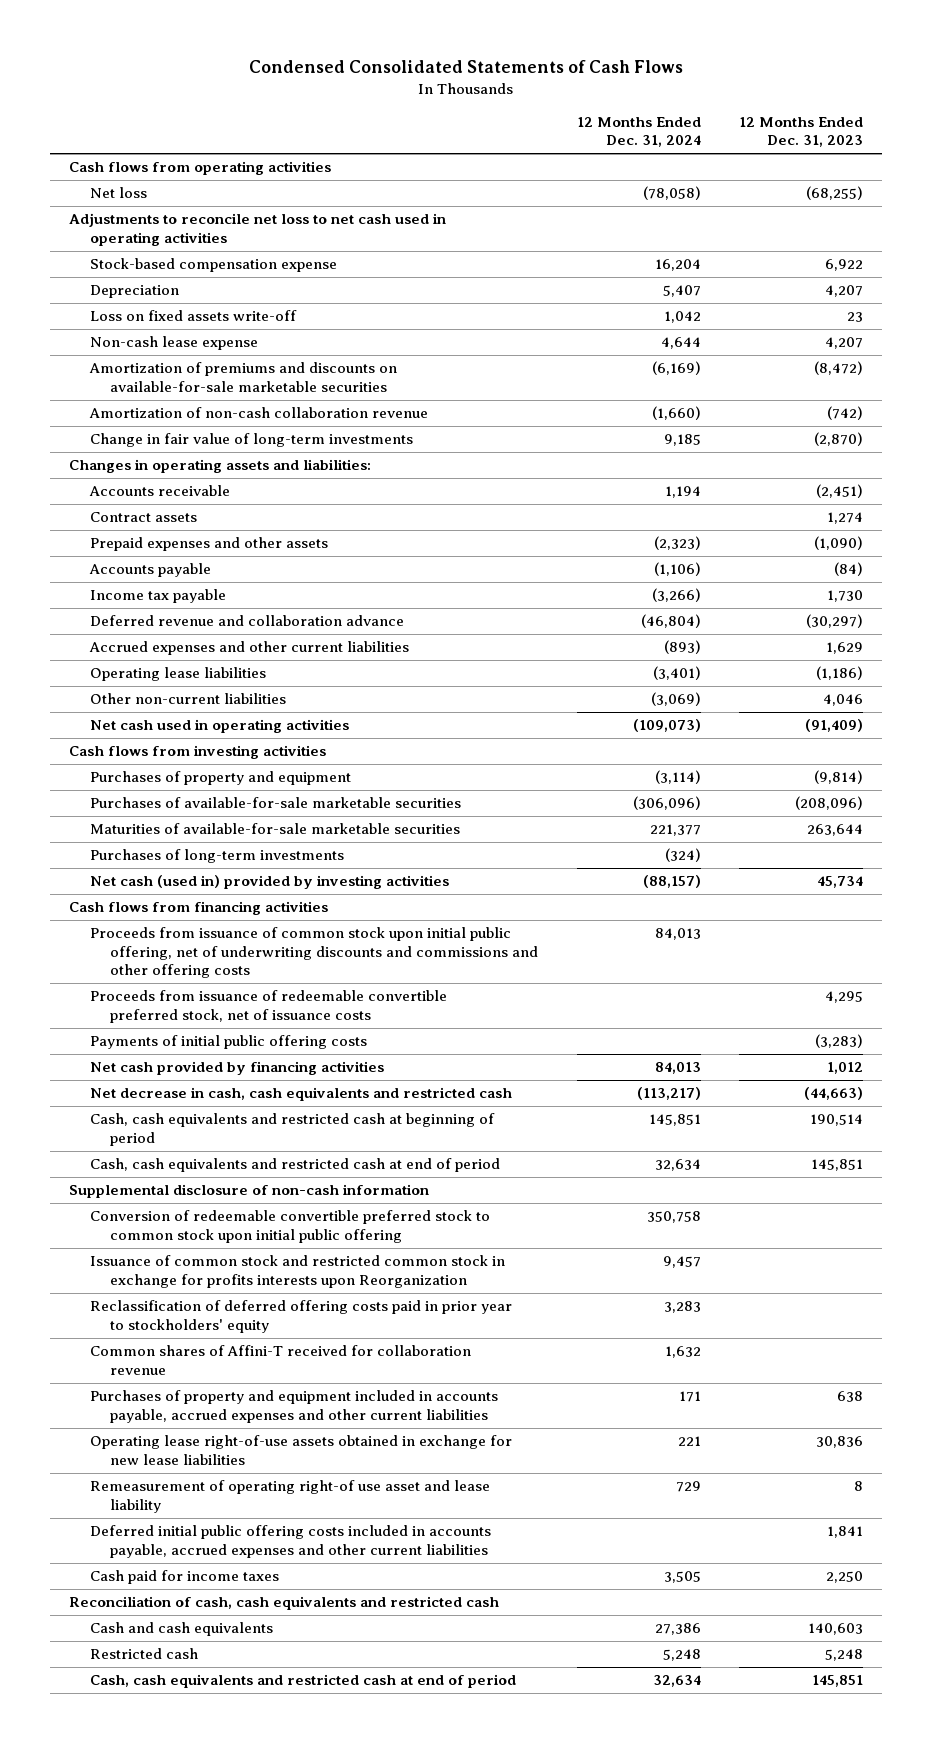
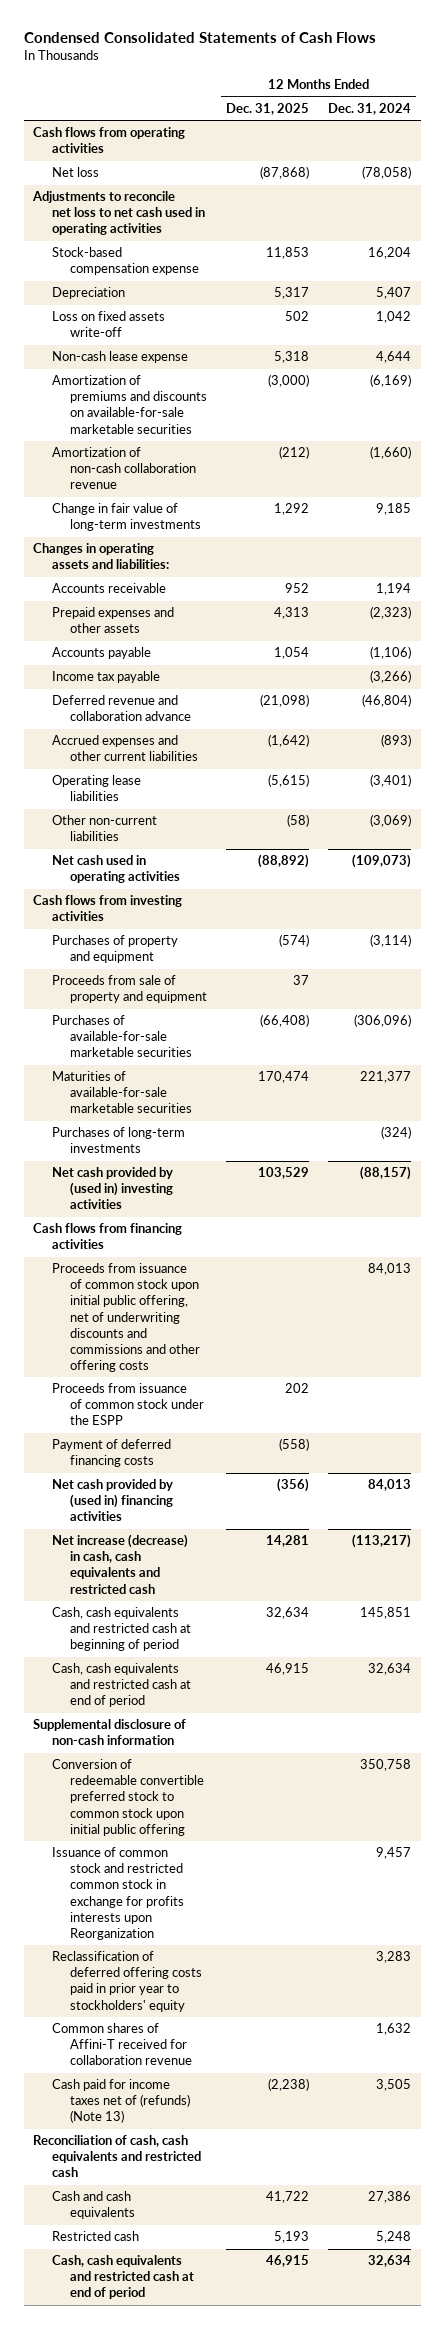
[739,116,864,148] 12 Months Ended Dec. 31, 2023 -> none
none -> [226,103,310,116] Dec. 31, 2025
[89,512,197,523] Contract assets -> none
none -> [51,975,208,1004] Proceeds from sale of property and equipment
[89,875,449,890] Net cash (used in) provided by investing activities -> [51,1167,174,1210] Net cash provided by (used in) investing activities
[89,1035,367,1050] Payments of initial public offering costs -> none
[89,990,447,1023] Proceeds from issuance of redeemable convertible preferred stock, net of issuance costs -> [51,1383,205,1426] Proceeds from issuance of common stock under the ESPP
none -> [51,1439,171,1468] Payment of deferred financing costs
[89,1061,384,1076] Net cash provided by financing activities -> [51,1479,174,1522] Net cash provided by (used in) financing activities
[89,1087,512,1102] Net decrease in cash, cash equivalents and restricted cash -> [51,1534,188,1594] Net increase (decrease) in cash, cash equivalents and restricted cash
[89,1390,498,1423] Purchases of property and equipment included in accounts payable, accrued expenses and other current liabilities -> none
[89,1435,512,1465] Operating lease right-of-use assets obtained in exchange for new lease liabilities -> none
[89,1480,490,1513] Remeasurement of operating right-of use asset and lease liability -> none
[89,1525,491,1558] Deferred initial public offering costs included in accounts payable, accrued expenses and other current liabilities -> none
[89,1570,279,1585] Cash paid for income taxes -> [51,2079,191,2124] Cash paid for income taxes net of (refunds) (Note 13)

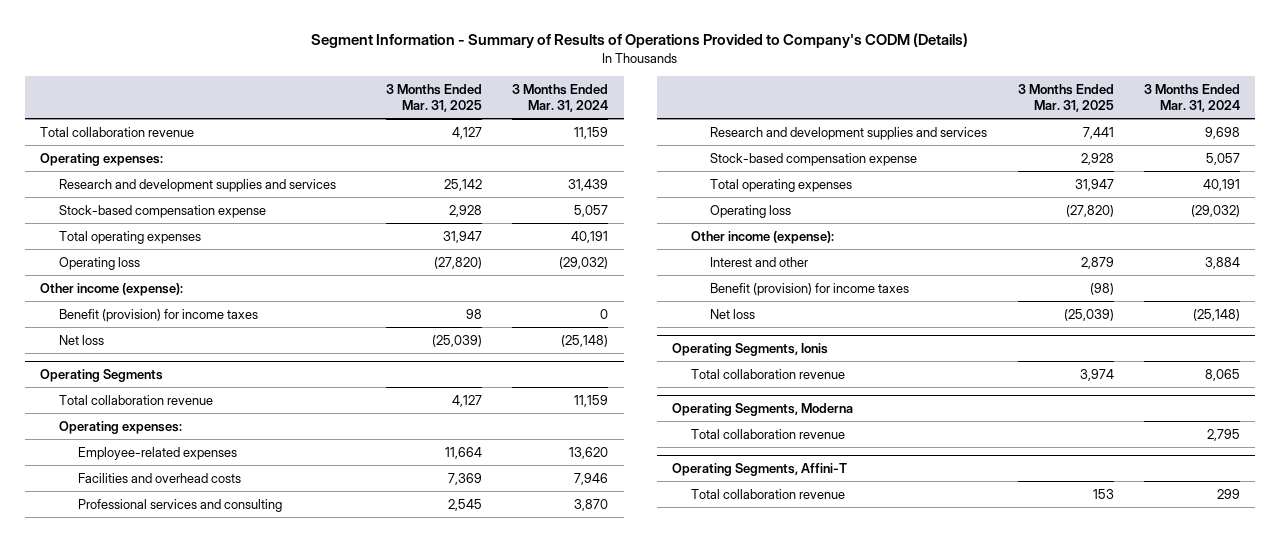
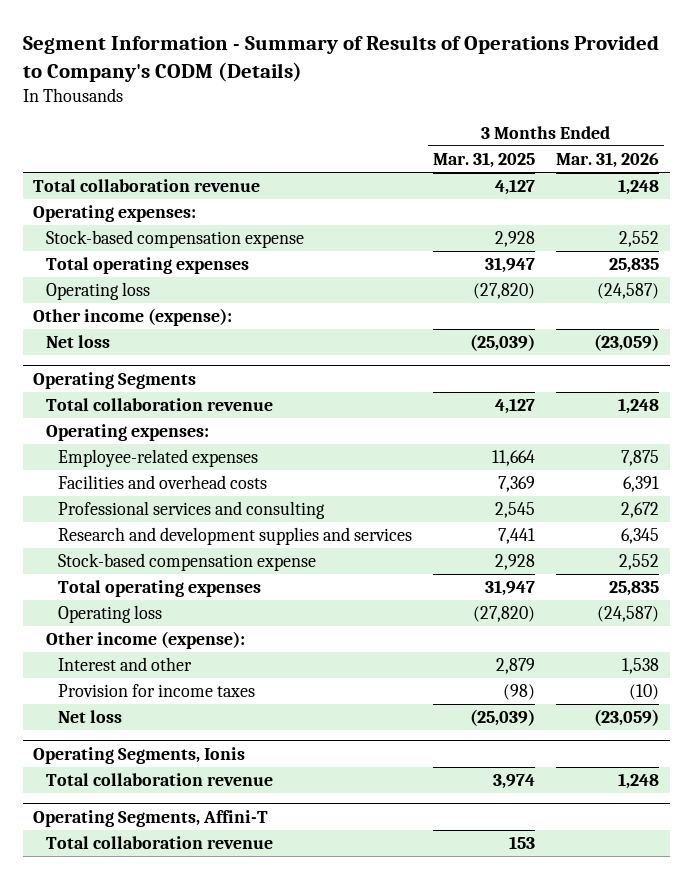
[512,83,609,113] 3 Months Ended Mar. 31, 2024 -> none
none -> [556,152,660,169] Mar. 31, 2026
[59,178,337,192] Research and development supplies and services -> none
[59,308,259,322] Benefit (provision) for income taxes -> none
[710,282,910,296] Benefit (provision) for income taxes -> [58,684,256,698] Provision for income taxes
[671,402,853,416] Operating Segments, Moderna -> none
[690,428,845,439] Total collaboration revenue -> none

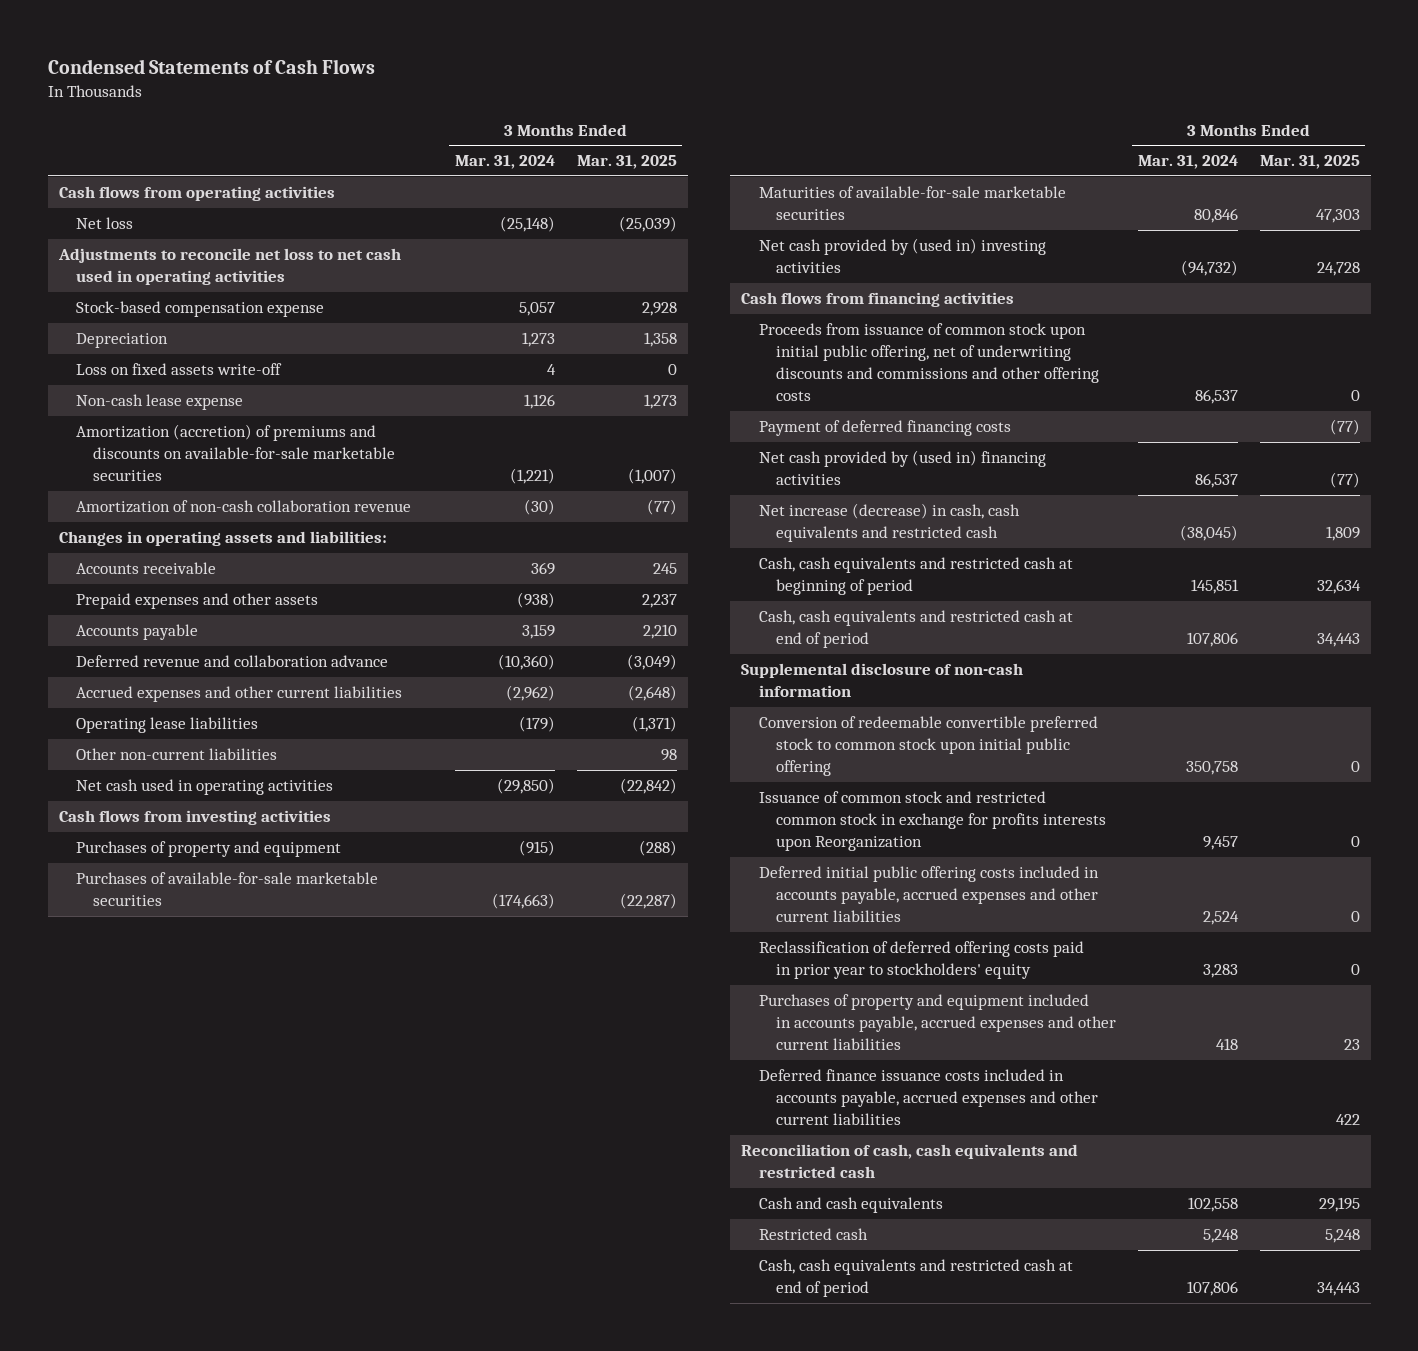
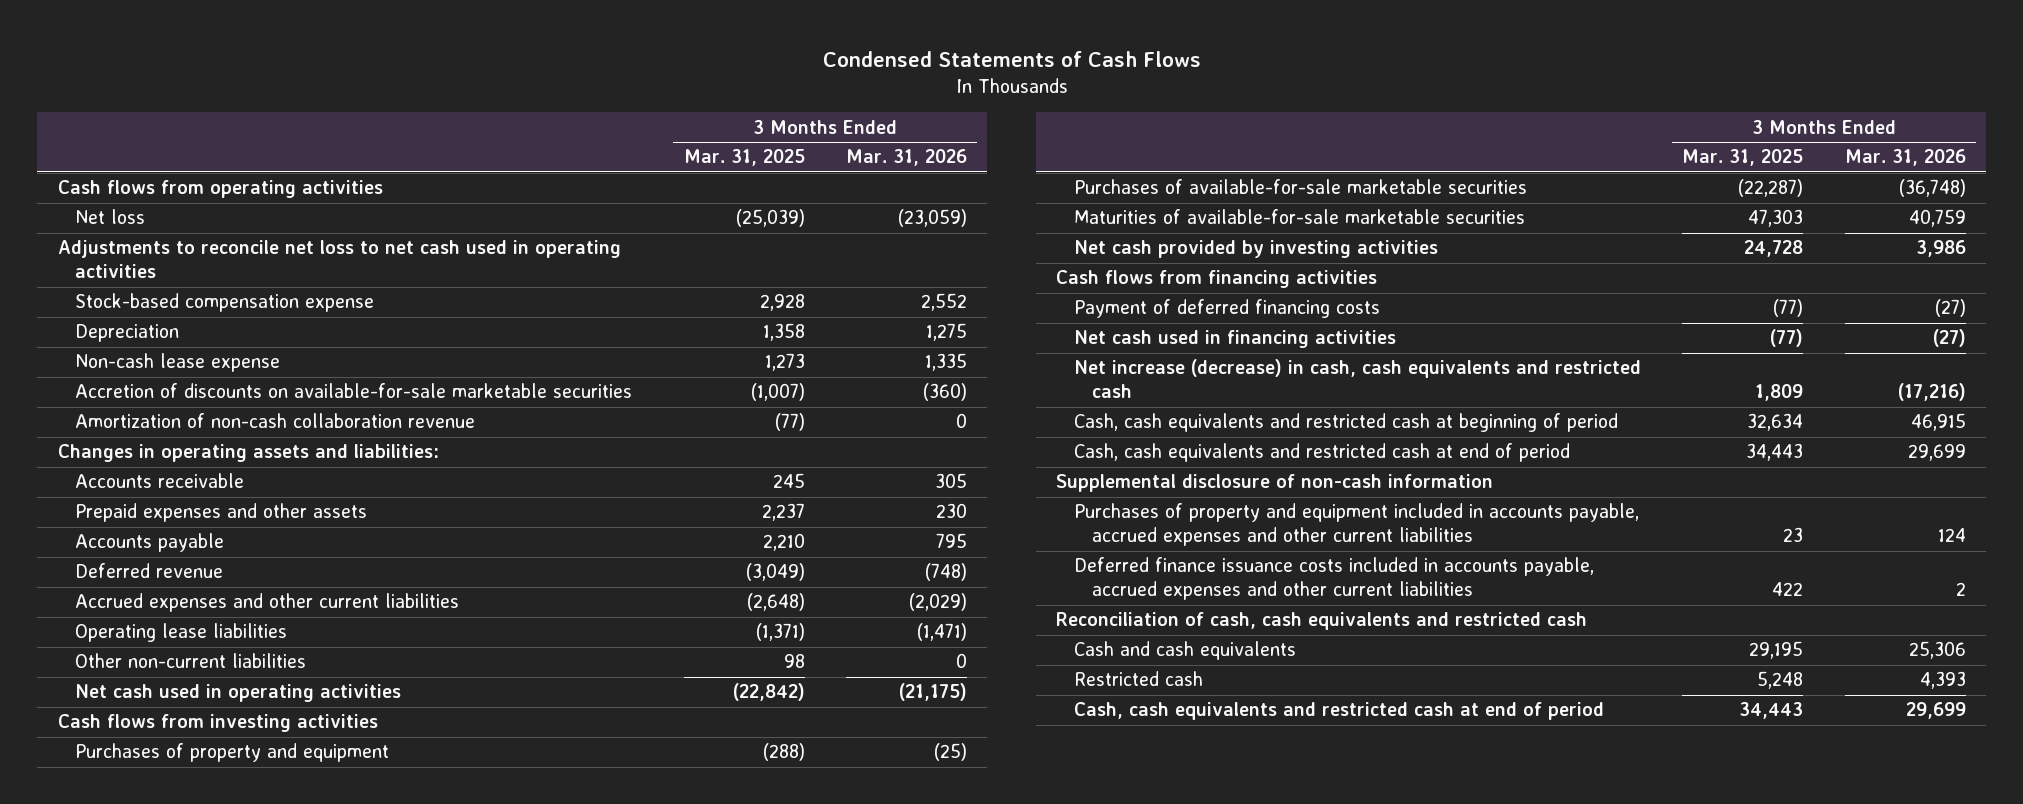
[454,155,555,170] Mar. 31, 2024 -> none
none -> [845,149,967,167] Mar. 31, 2026
[75,363,282,376] Loss on fixed assets write-off -> none
[75,424,395,482] Amortization (accretion) of premiums and discounts on available-for-sale marketable securities -> [75,383,633,399] Accretion of discounts on available-for-sale marketable securities
[75,655,388,668] Deferred revenue and collaboration advance -> [75,563,224,579] Deferred revenue
[758,238,1046,274] Net cash provided by (used in) investing activities -> [1074,240,1439,259] Net cash provided by investing activities
[758,323,1099,402] Proceeds from issuance of common stock upon initial public offering, net of underwriting discounts and commissions and other offering costs -> none
[758,450,1046,486] Net cash provided by (used in) financing activities -> [1074,330,1397,349] Net cash used in financing activities
[758,716,1098,777] Conversion of redeemable convertible preferred stock to common stock upon initial public offering -> none
[758,791,1106,852] Issuance of common stock and restricted common stock in exchange for profits interests upon Reorganization -> none
[758,866,1099,923] Deferred initial public offering costs included in accounts payable, accrued expenses and other current liabilities -> none
[758,941,1084,980] Reclassification of deferred offering costs paid in prior year to stockholders' equity -> none

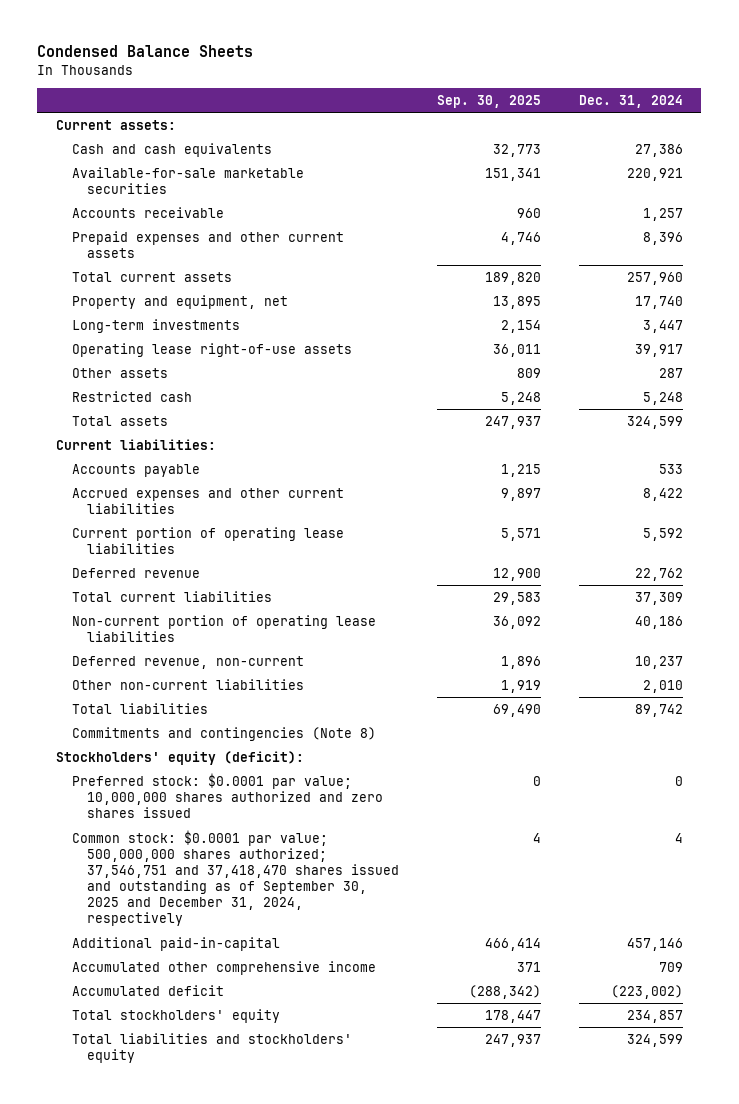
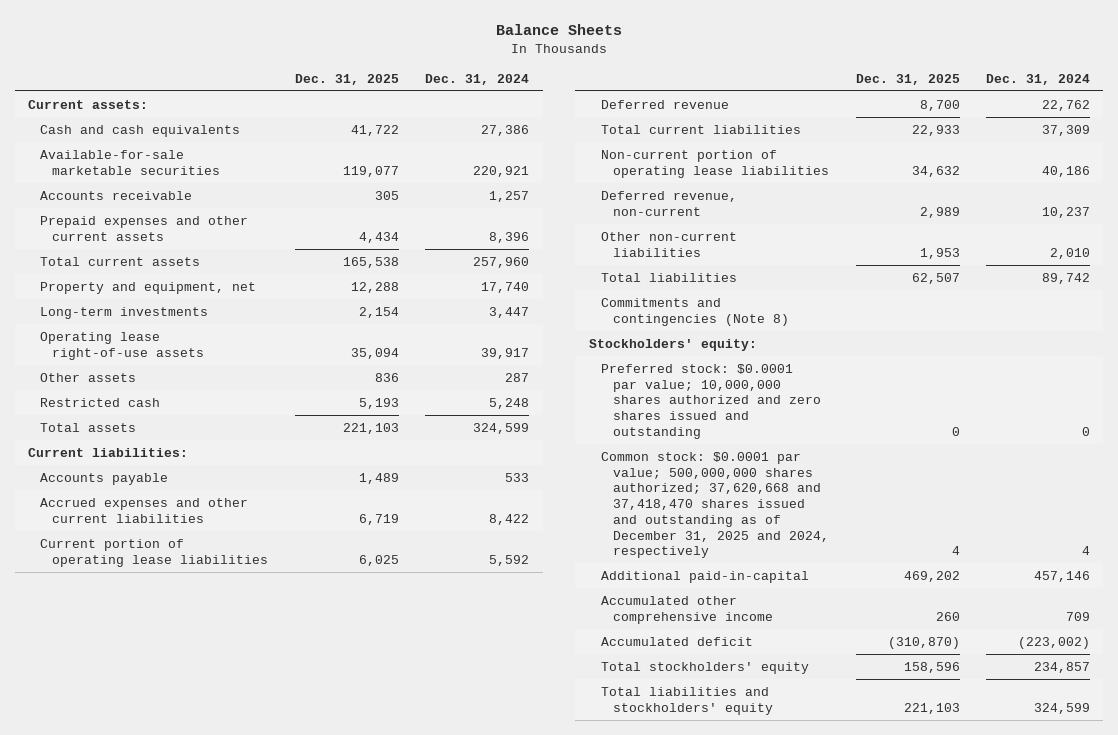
[37,45,254,58] Condensed Balance Sheets -> [496,24,623,36] Balance Sheets
[436,94,541,108] Sep. 30, 2025 -> none
none -> [294,73,399,85] Dec. 31, 2025
[56,750,305,765] Stockholders' equity (deficit): -> [588,338,757,351] Stockholders' equity:
[71,772,383,819] Preferred stock: $0.0001 par value; 10,000,000 shares authorized and zero shares issued -> [600,363,822,439] Preferred stock: $0.0001 par value; 10,000,000 shares authorized and zero shares issued and outstanding
[71,829,399,927] Common stock: $0.0001 par value; 500,000,000 shares authorized; 37,546,751 and 37,418,470 shares issued and outstanding as of September 30, 2025 and December 31, 2024, respectively -> [600,451,830,559] Common stock: $0.0001 par value; 500,000,000 shares authorized; 37,620,668 and 37,418,470 shares issued and outstanding as of December 31, 2025 and 2024, respectively

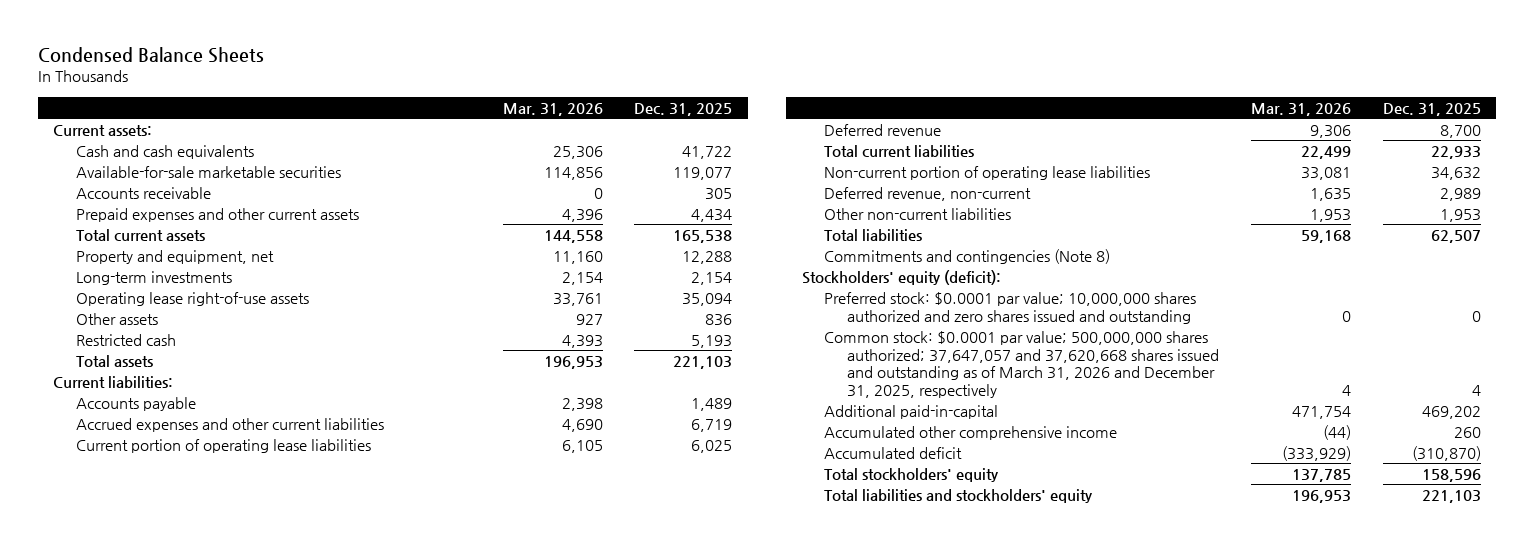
[496,24,623,36] Balance Sheets -> [37,47,264,64] Condensed Balance Sheets
[425,73,530,85] Dec. 31, 2024 -> none
none -> [502,102,603,116] Mar. 31, 2026
[588,338,757,351] Stockholders' equity: -> [801,270,1001,286] Stockholders' equity (deficit):
[600,451,830,559] Common stock: $0.0001 par value; 500,000,000 shares authorized; 37,620,668 and 37,418,470 shares issued and outstanding as of December 31, 2025 and 2024, respectively -> [824,331,1220,398] Common stock: $0.0001 par value; 500,000,000 shares authorized; 37,647,057 and 37,620,668 shares issued and outstanding as of March 31, 2026 and December 31, 2025, respectively

